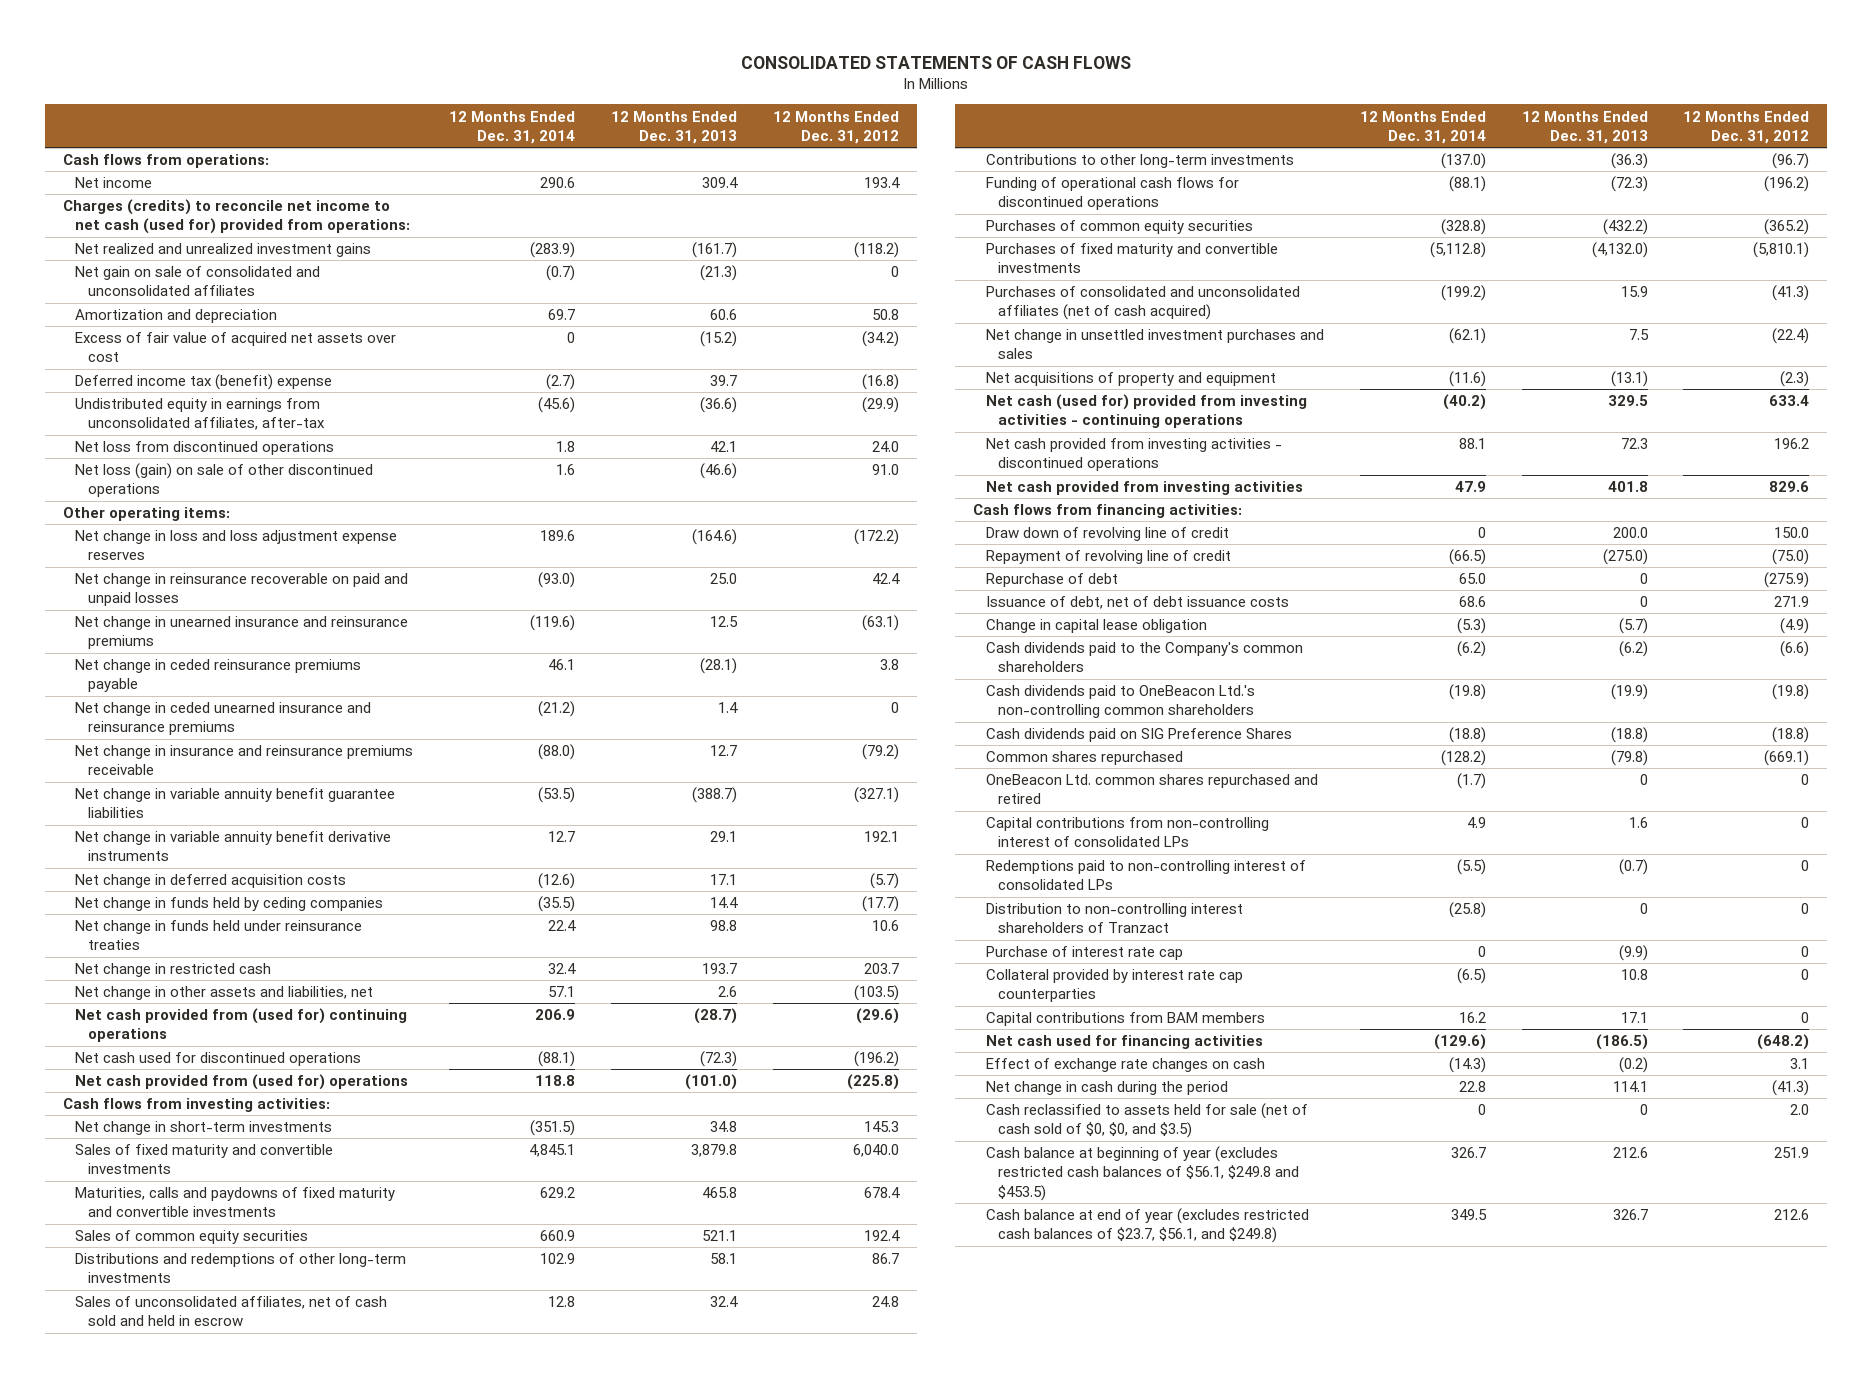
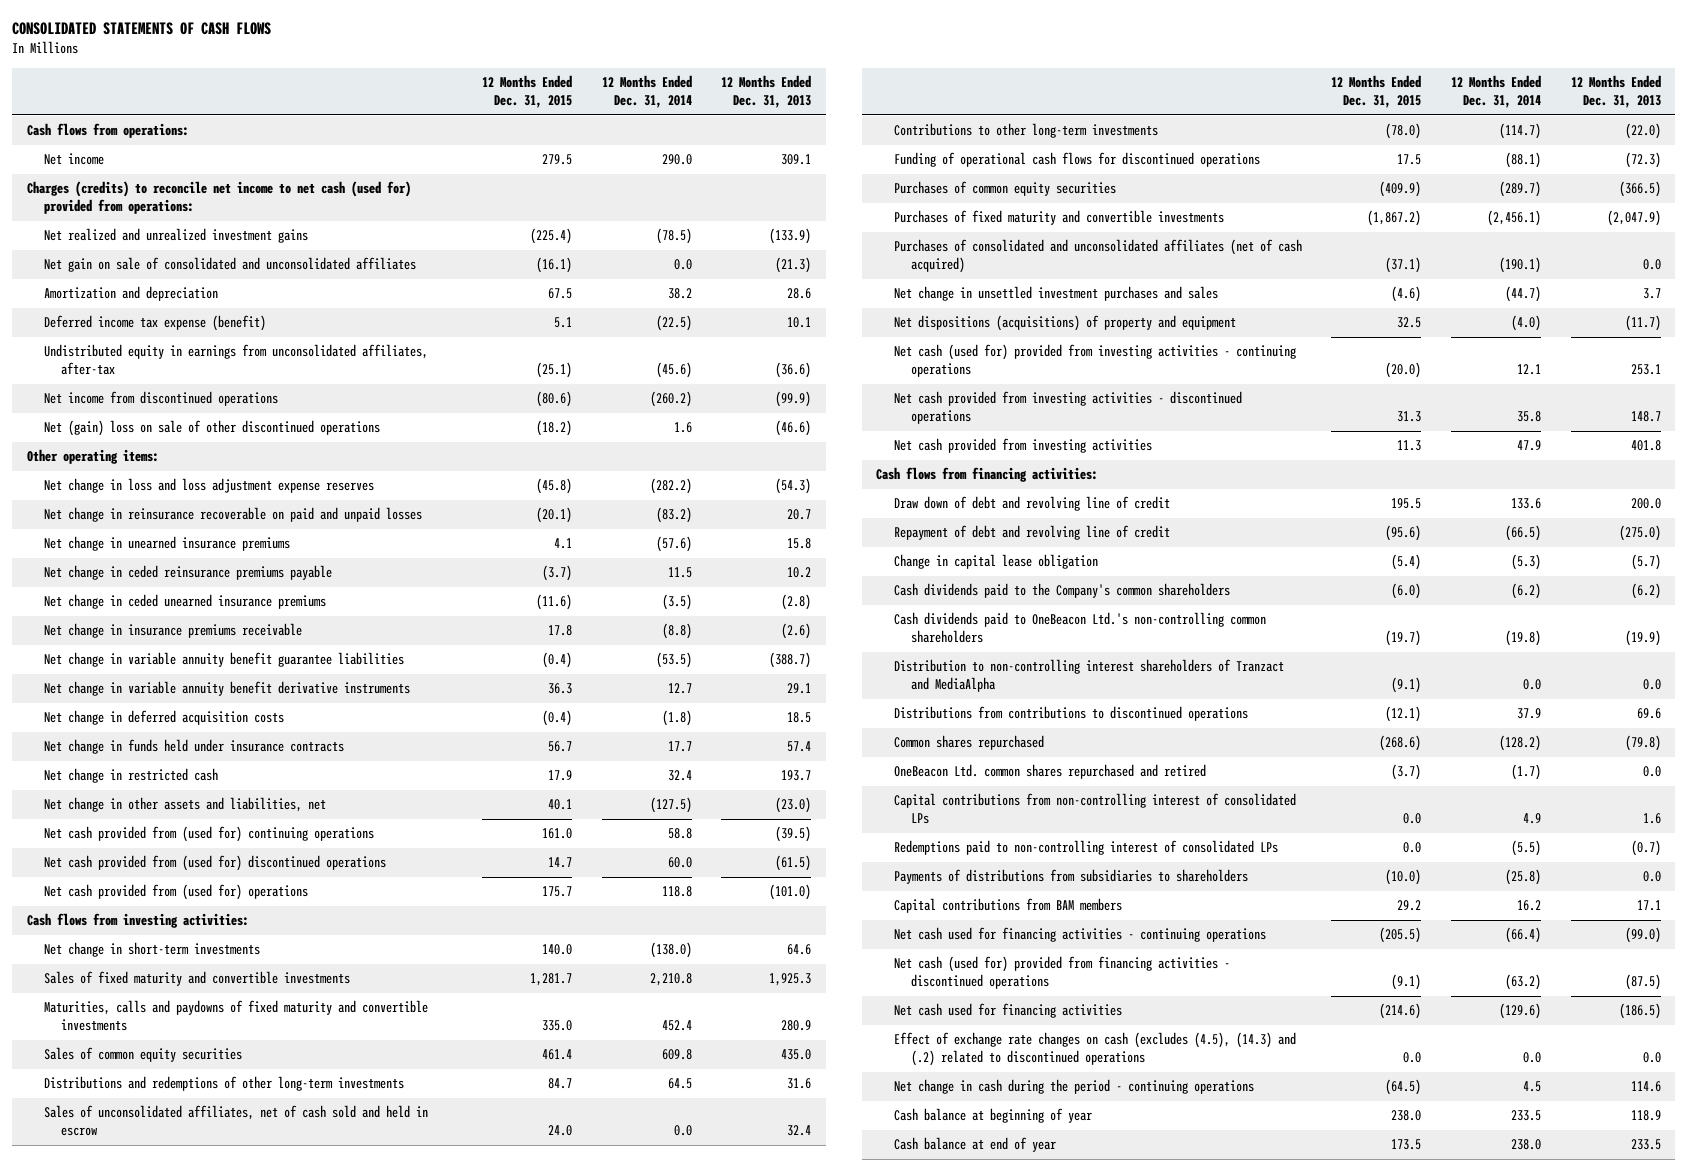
[773,110,900,144] 12 Months Ended Dec. 31, 2012 -> none
none -> [481,75,572,109] 12 Months Ended Dec. 31, 2015
[540,177,576,189] 290.6 -> [661,154,692,166] 290.0
[702,177,739,189] 309.4 -> [781,154,812,166] 309.1
[75,332,397,363] Excess of fair value of acquired net assets over cost -> none
[530,242,576,259] (283.9) -> [655,228,692,245] (78.5)
[692,242,738,259] (161.7) -> [769,228,812,245] (133.9)
[546,265,576,282] (0.7) -> [673,259,692,271] 0.0
[548,309,576,321] 69.7 -> [667,288,692,300] 38.2
[710,309,738,321] 60.6 -> [787,288,812,300] 28.6
[75,374,333,391] Deferred income tax (benefit) expense -> [44,315,267,332] Deferred income tax expense (benefit)
[546,374,576,391] (2.7) -> [655,315,692,332] (22.5)
[710,375,738,387] 39.7 -> [787,317,812,329] 10.1
[75,441,335,456] Net loss from discontinued operations -> [44,391,279,407] Net income from discontinued operations
[556,441,576,453] 1.8 -> [649,391,692,408] (260.2)
[710,441,738,453] 42.1 -> [775,391,812,408] (99.9)
[75,463,374,498] Net loss (gain) on sale of other discontinued operations -> [44,420,381,437] Net (gain) loss on sale of other discontinued operations
[540,530,576,542] 189.6 -> [649,478,692,495] (282.2)
[692,529,738,546] (164.6) -> [775,478,812,495] (54.3)
[538,572,576,589] (93.0) -> [655,507,692,524] (83.2)
[710,573,738,585] 25.0 -> [787,509,812,521] 20.7
[75,616,409,650] Net change in unearned insurance and reinsurance premiums -> [44,536,291,552] Net change in unearned insurance premiums
[530,615,576,632] (119.6) -> [655,536,692,553] (57.6)
[710,616,739,628] 12.5 -> [787,538,812,550] 15.8
[548,659,576,671] 46.1 -> [667,567,692,579] 11.5
[700,658,738,675] (28.1) -> [787,567,812,579] 10.2
[75,702,372,736] Net change in ceded unearned insurance and reinsurance premiums -> [44,594,327,610] Net change in ceded unearned insurance premiums
[538,701,576,718] (21.2) -> [661,594,692,611] (3.5)
[718,702,739,714] 1.4 -> [781,594,812,611] (2.8)
[75,745,414,776] Net change in insurance and reinsurance premiums receivable -> [44,623,303,639] Net change in insurance premiums receivable
[538,744,576,761] (88.0) -> [661,623,692,640] (8.8)
[710,745,738,757] 12.7 -> [781,623,812,640] (2.6)
[75,897,384,912] Net change in funds held by ceding companies -> none
[538,873,576,890] (12.6) -> [661,710,692,727] (1.8)
[710,874,738,886] 17.1 -> [787,712,812,724] 18.5
[75,920,363,951] Net change in funds held under reinsurance treaties -> [44,739,345,755] Net change in funds held under insurance contracts
[548,920,577,932] 22.4 -> [667,741,692,753] 17.7
[710,920,738,932] 98.8 -> [787,741,812,753] 57.4
[548,986,576,998] 57.1 -> [649,797,692,814] (127.5)
[718,986,738,998] 2.6 -> [775,797,812,814] (23.0)
[535,1009,576,1021] 206.9 -> [667,828,692,840] 58.8
[694,1008,738,1025] (28.7) -> [775,826,812,843] (39.5)
[75,1052,362,1067] Net cash used for discontinued operations -> [44,855,387,872] Net cash provided from (used for) discontinued operations
[538,1051,576,1068] (88.1) -> [667,857,692,869] 60.0
[700,1051,738,1068] (72.3) -> [775,855,812,872] (61.5)
[530,1120,576,1137] (351.5) -> [649,942,692,959] (138.0)
[710,1121,738,1133] 34.8 -> [787,944,812,956] 64.6
[529,1144,576,1158] 4,845.1 -> [649,973,692,987] 2,210.8
[691,1144,738,1158] 3,879.8 -> [769,973,812,987] 1,925.3
[540,1187,576,1199] 629.2 -> [661,1020,692,1032] 452.4
[702,1187,738,1199] 465.8 -> [781,1020,812,1032] 280.9
[540,1230,576,1242] 660.9 -> [661,1049,692,1061] 609.8
[702,1230,738,1242] 521.1 -> [781,1049,812,1061] 435.0
[540,1253,576,1265] 102.9 -> [667,1078,692,1090] 64.5
[710,1253,738,1265] 58.1 -> [787,1078,812,1090] 31.6
[548,1296,576,1308] 12.8 -> [673,1125,692,1137] 0.0
[1440,153,1486,170] (137.0) -> [1498,123,1541,140] (114.7)
[1610,153,1648,170] (36.3) -> [1624,123,1661,140] (22.0)
[1440,219,1486,236] (328.8) -> [1498,181,1541,198] (289.7)
[1602,219,1648,236] (432.2) -> [1618,181,1661,198] (366.5)
[1429,242,1486,259] (5,112.8) -> [1486,210,1541,227] (2,456.1)
[1591,242,1648,259] (4,132.0) -> [1606,210,1661,227] (2,047.9)
[1440,285,1486,302] (199.2) -> [1498,257,1541,274] (190.1)
[1620,286,1648,298] 15.9 -> [1642,259,1661,271] 0.0
[1448,328,1486,345] (62.1) -> [1504,286,1541,303] (44.7)
[1628,329,1649,341] 7.5 -> [1642,288,1661,300] 3.7
[985,372,1276,387] Net acquisitions of property and equipment -> [893,315,1236,332] Net dispositions (acquisitions) of property and equipment
[1448,371,1486,388] (11.6) -> [1510,315,1541,332] (4.0)
[1610,371,1648,388] (13.1) -> [1624,315,1661,332] (11.7)
[1442,394,1486,411] (40.2) -> [1516,364,1541,376] 12.1
[1607,395,1648,407] 329.5 -> [1630,364,1661,376] 253.1
[1458,438,1486,450] 88.1 -> [1516,411,1541,423] 35.8
[1620,438,1648,450] 72.3 -> [1630,411,1661,423] 148.7
[985,573,1118,588] Repurchase of debt -> none
[985,596,1289,610] Issuance of debt, net of debt issuance costs -> none
[985,527,1229,542] Draw down of revolving line of credit -> [893,496,1170,512] Draw down of debt and revolving line of credit
[1477,527,1486,539] 0 -> [1510,498,1541,510] 133.6
[985,550,1231,565] Repayment of revolving line of credit -> [893,525,1170,541] Repayment of debt and revolving line of credit
[985,728,1292,743] Cash dividends paid on SIG Preference Shares -> none
none -> [893,659,1284,693] Distribution to non-controlling interest shareholders of Tranzact and MediaAlpha
none -> [893,706,1248,722] Distributions from contributions to discontinued operations
[1639,774,1648,786] 0 -> [1642,766,1661,778] 0.0
[985,903,1243,934] Distribution to non-controlling interest shareholders of Tranzact -> none
[985,946,1183,961] Purchase of interest rate cap -> none
[985,969,1243,1003] Collateral provided by interest rate cap counterparties -> none
none -> [893,869,1248,885] Payments of distributions from subsidiaries to shareholders
none -> [893,927,1266,943] Net cash used for financing activities - continuing operations
none -> [893,956,1230,990] Net cash (used for) provided from financing activities - discontinued operations
[985,1103,1308,1139] Cash reclassified to assets held for sale (net of cash sold of $0, $0, and $3.5) -> none
[985,1058,1265,1073] Effect of exchange rate changes on cash -> [893,1032,1296,1067] Effect of exchange rate changes on cash (excludes (4.5), (14.3) and (.2) related to discontinued operations
[1448,1057,1486,1074] (14.3) -> [1522,1052,1541,1064] 0.0
[1618,1057,1648,1074] (0.2) -> [1642,1052,1661,1064] 0.0
[985,1081,1228,1096] Net change in cash during the period -> [893,1079,1254,1095] Net change in cash during the period - continuing operations
[1458,1081,1486,1093] 22.8 -> [1522,1081,1541,1093] 4.5
[1612,1081,1648,1093] 114.1 -> [1630,1081,1661,1093] 114.6
[985,1146,1299,1201] Cash balance at beginning of year (excludes restricted cash balances of $56.1, $249.8 and $453.5) -> [893,1108,1092,1124] Cash balance at beginning of year
[1450,1147,1486,1159] 326.7 -> [1510,1110,1541,1122] 233.5
[1612,1147,1648,1159] 212.6 -> [1630,1110,1661,1122] 118.9
[985,1208,1309,1244] Cash balance at end of year (excludes restricted cash balances of $23.7, $56.1, and $249.8) -> [893,1137,1056,1153] Cash balance at end of year
[1450,1209,1487,1221] 349.5 -> [1510,1139,1541,1151] 238.0
[1612,1209,1648,1221] 326.7 -> [1630,1139,1661,1151] 233.5

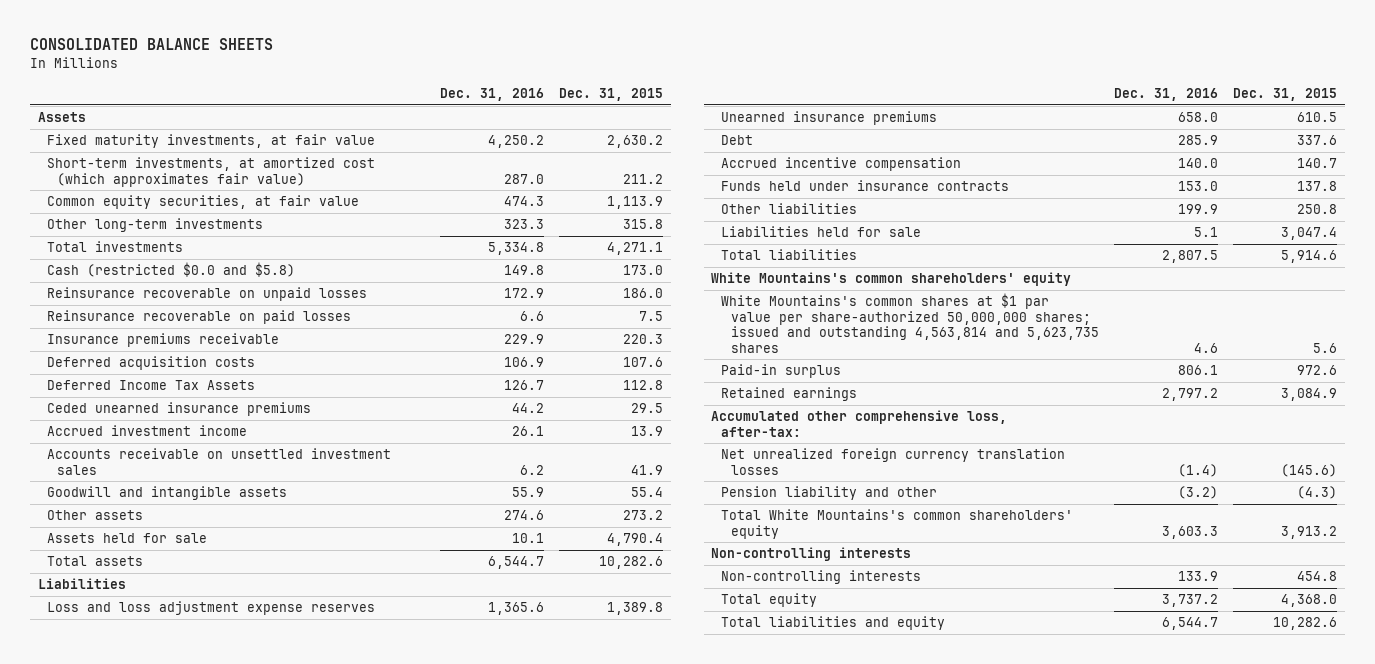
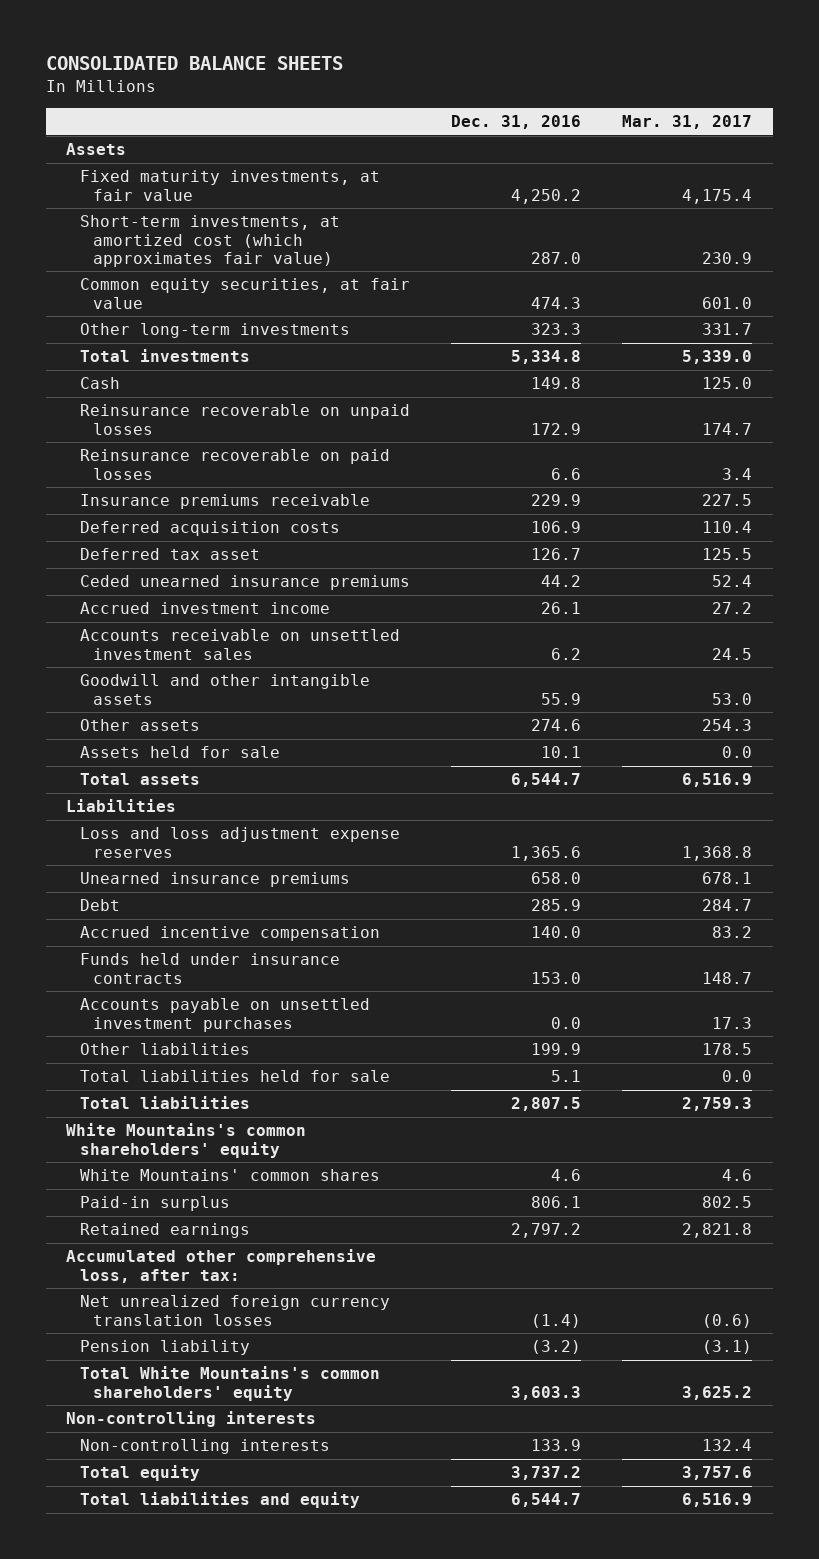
[559,87,664,101] Dec. 31, 2015 -> none
none -> [622,115,753,130] Mar. 31, 2017
[47,262,296,278] Cash (restricted $0.0 and $5.8) -> [79,377,120,390] Cash
[47,380,256,391] Deferred Income Tax Assets -> [79,548,260,561] Deferred tax asset
[47,486,288,501] Goodwill and intangible assets -> [79,674,370,705] Goodwill and other intangible assets
none -> [79,998,370,1032] Accounts payable on unsettled investment purchases
[720,226,921,238] Liabilities held for sale -> [79,1070,390,1083] Total liabilities held for sale
[720,293,1099,353] White Mountains's common shares at $1 par value per share-authorized 50,000,000 shares; issued and outstanding 4,563,814 and 5,623,735 shares -> [79,1169,380,1182] White Mountains' common shares
[711,410,1008,437] Accumulated other comprehensive loss, after-tax: -> [66,1249,377,1283] Accumulated other comprehensive loss, after tax:
[720,486,937,501] Pension liability and other -> [79,1340,250,1356] Pension liability

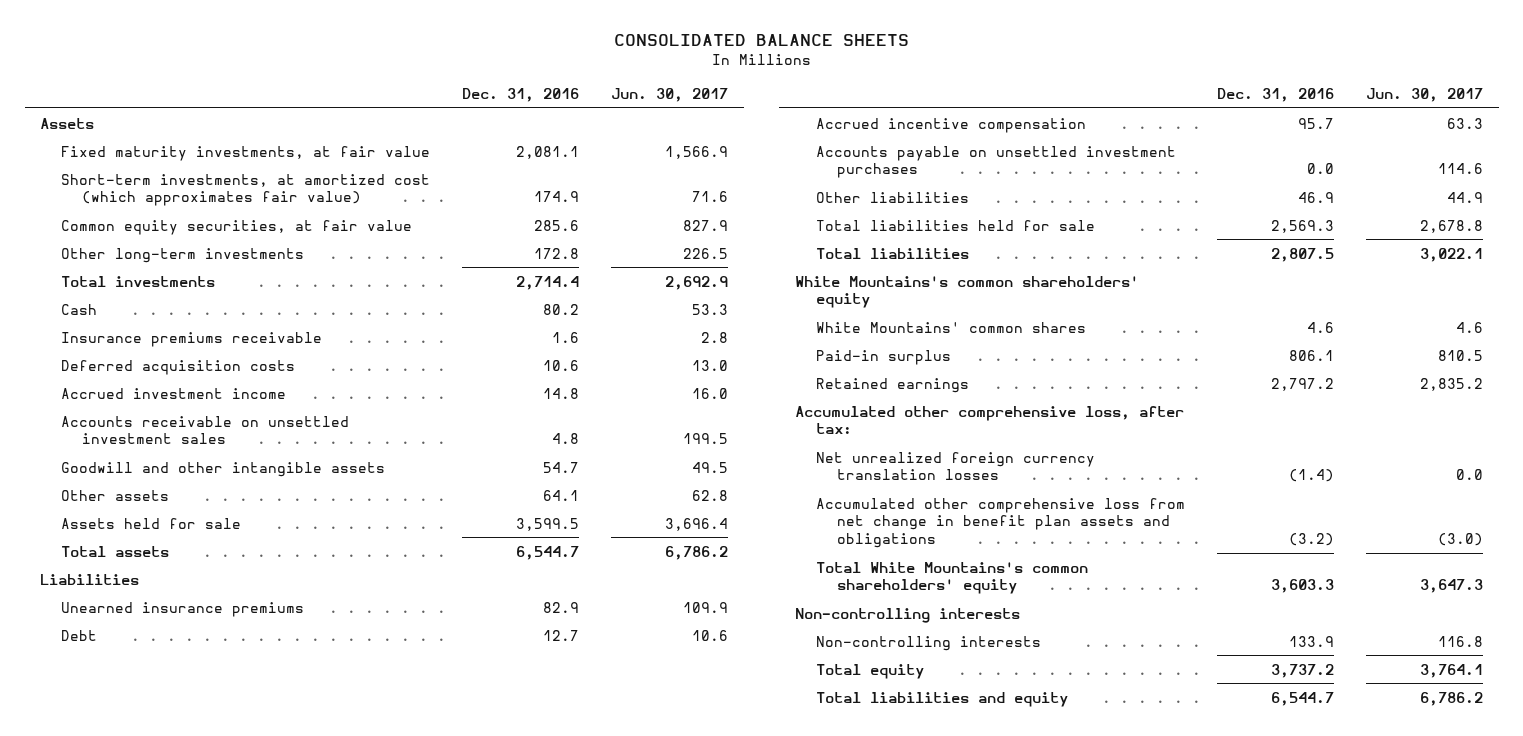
[622,115,753,130] Mar. 31, 2017 -> none
none -> [611,87,729,102] Jun. 30, 2017
[79,404,410,435] Reinsurance recoverable on unpaid losses -> none
[79,449,390,480] Reinsurance recoverable on paid losses -> none
[79,548,260,561] Deferred tax asset -> none
[79,575,410,591] Ceded unearned insurance premiums -> none
[510,188,581,204] 4,250.2 -> [516,145,580,159] 2,081.1
[530,252,581,265] 287.0 -> [534,191,580,203] 174.9
[530,296,581,309] 474.3 -> [534,219,580,231] 285.6
[530,323,581,336] 323.3 -> [534,247,580,259] 172.8
[510,350,581,365] 5,334.8 -> [516,275,580,290] 2,714.4
[530,377,581,390] 149.8 -> [543,303,580,315] 80.2
[530,494,581,507] 229.9 -> [552,331,580,343] 1.6
[530,521,581,534] 106.9 -> [543,359,580,371] 10.6
[540,602,581,615] 26.1 -> [543,387,580,399] 14.8
[550,647,581,660] 6.2 -> [552,433,580,445] 4.8
[540,692,581,705] 55.9 -> [543,461,580,473] 54.7
[530,719,581,732] 274.6 -> [543,489,580,501] 64.1
[540,746,581,759] 10.1 -> [516,517,580,531] 3,599.5
[79,827,400,858] Loss and loss adjustment expense reserves -> none
[79,953,340,984] Funds held under insurance contracts -> none
[530,872,581,885] 658.0 -> [543,601,580,613] 82.9
[530,899,581,912] 285.9 -> [543,629,580,641] 12.7
[530,926,581,939] 140.0 -> [1297,117,1334,129] 95.7
[530,1043,581,1056] 199.9 -> [1297,191,1334,203] 46.9
[550,1070,581,1083] 5.1 -> [1270,219,1334,233] 2,569.3
[79,1340,250,1356] Pension liability -> [816,497,1186,549] Accumulated other comprehensive loss from net change in benefit plan assets and obligations

